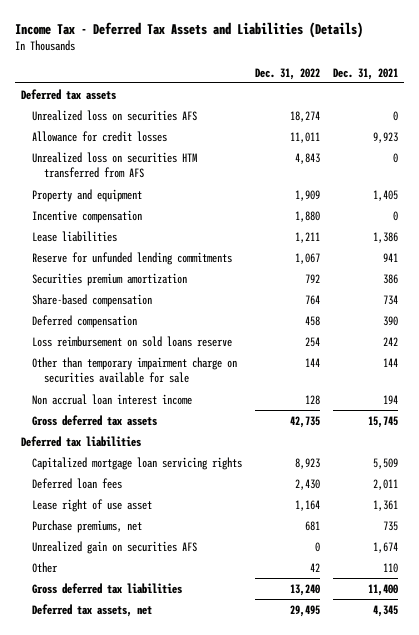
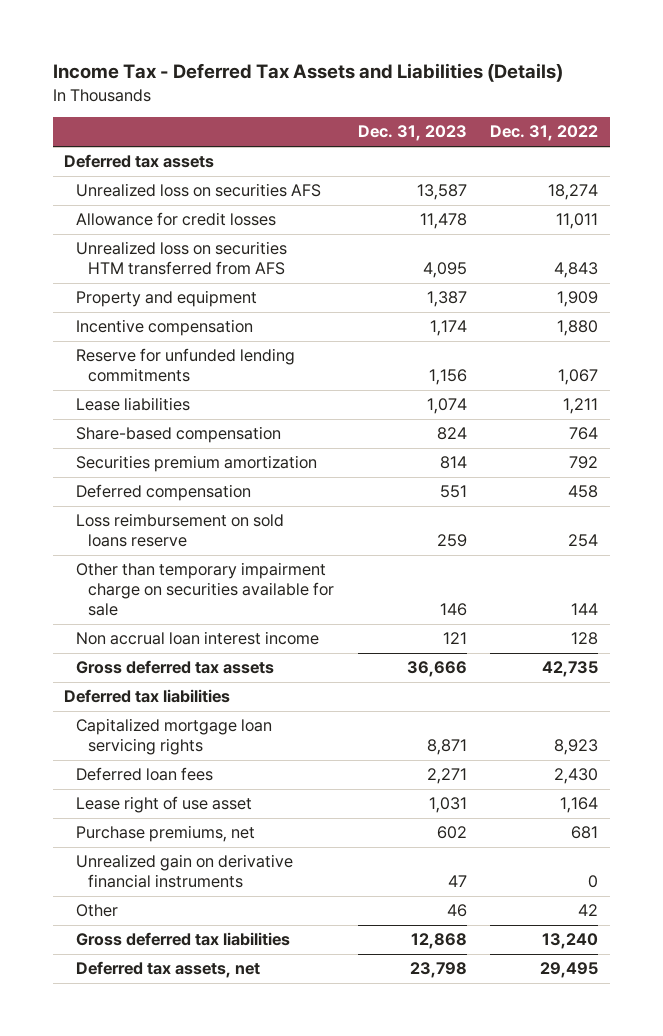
[332,67,398,80] Dec. 31, 2021 -> none
none -> [357,125,467,142] Dec. 31, 2023
[32,230,118,242] Lease liabilities -> [76,397,191,412] Lease liabilities
[32,272,188,286] Securities premium amortization -> [76,455,318,473] Securities premium amortization
[32,540,198,554] Unrealized gain on securities AFS -> none
none -> [76,854,294,889] Unrealized gain on derivative financial instruments

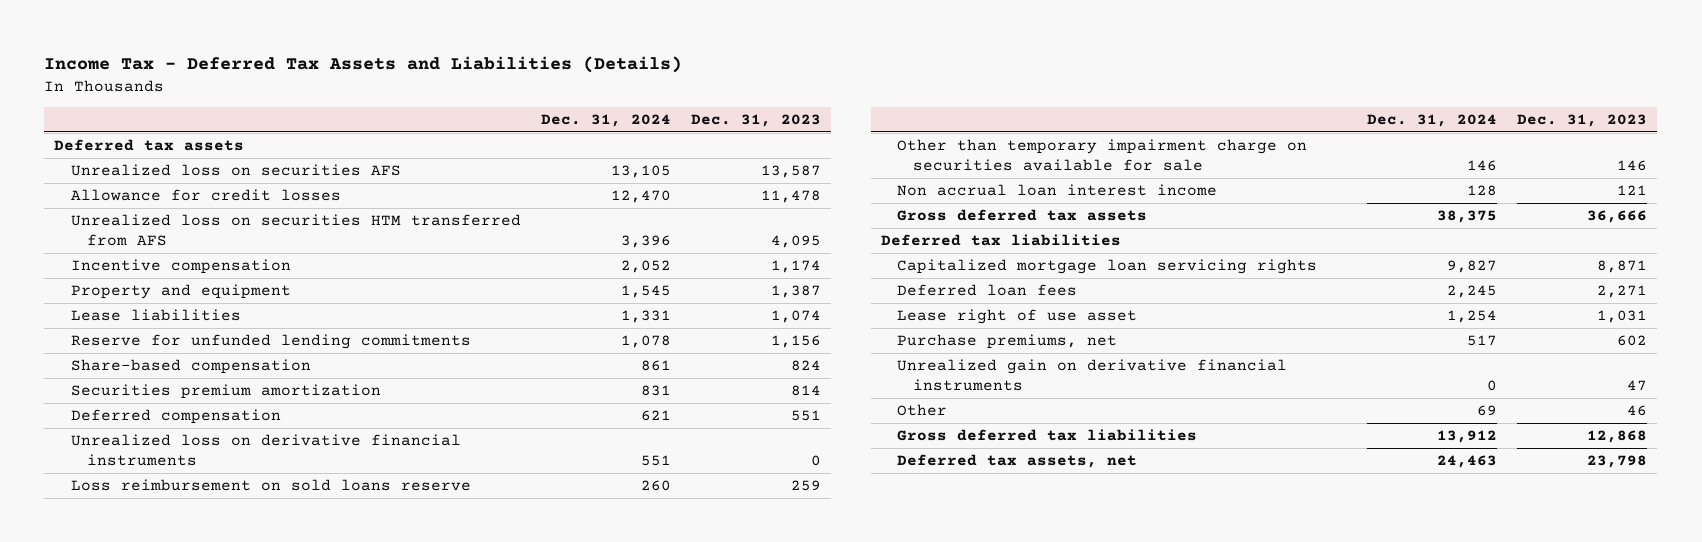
[490,125,599,142] Dec. 31, 2022 -> none
none -> [540,113,671,127] Dec. 31, 2024
[76,290,258,308] Property and equipment -> [70,283,291,299] Property and equipment
[76,348,296,383] Reserve for unfunded lending commitments -> [70,333,471,349] Reserve for unfunded lending commitments
none -> [70,433,461,467] Unrealized loss on derivative financial instruments

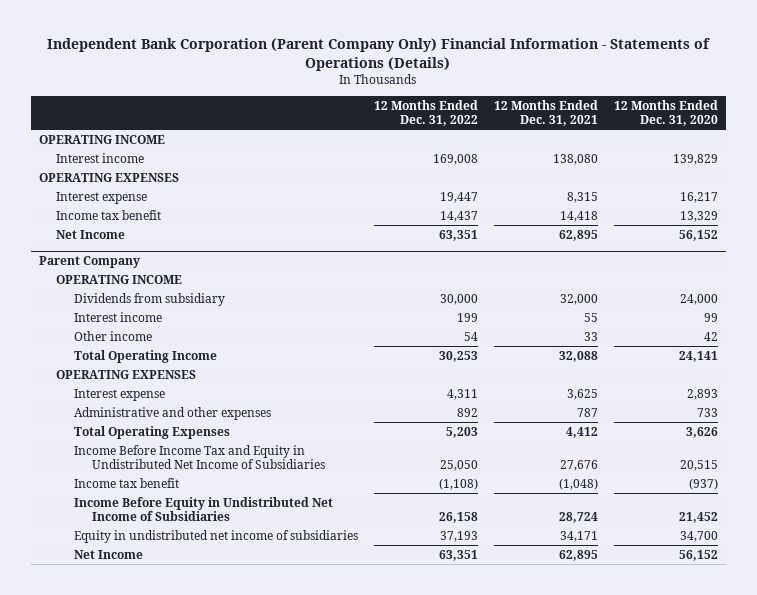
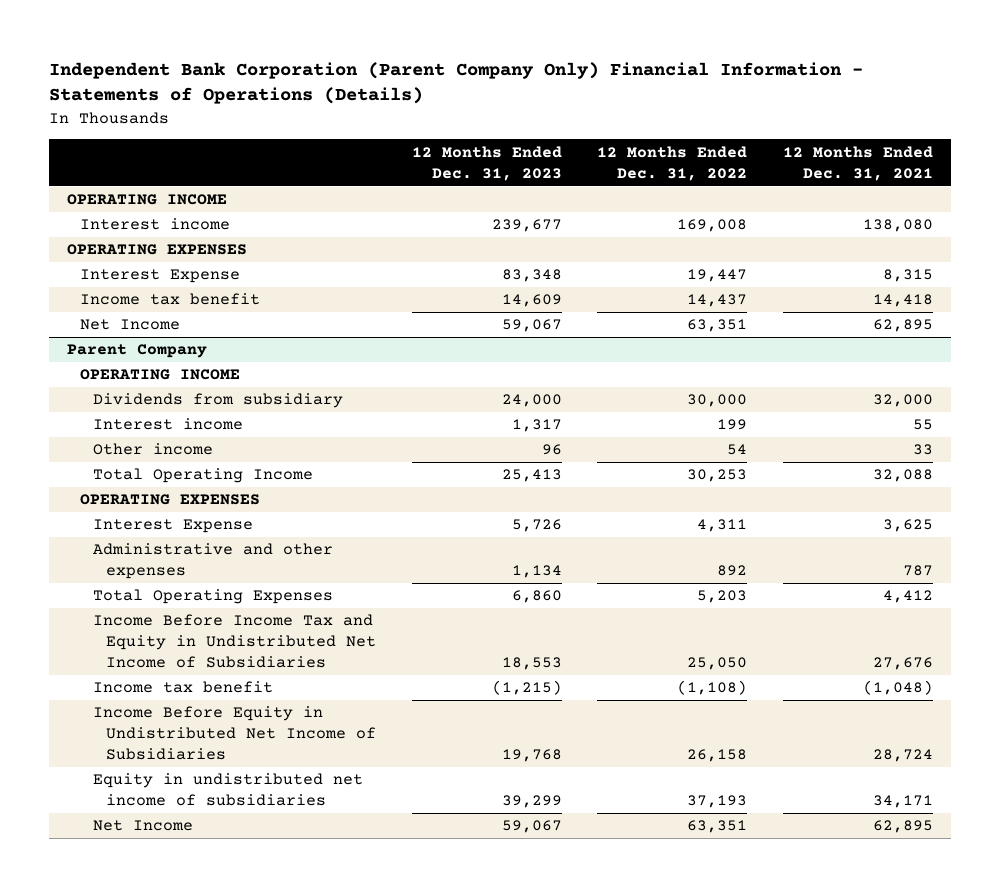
[613,99,718,127] 12 Months Ended Dec. 31, 2020 -> none
none -> [411,145,562,181] 12 Months Ended Dec. 31, 2023
[56,191,148,204] Interest expense -> [79,269,240,284] Interest Expense
[74,388,166,401] Interest expense -> [92,519,253,534] Interest Expense

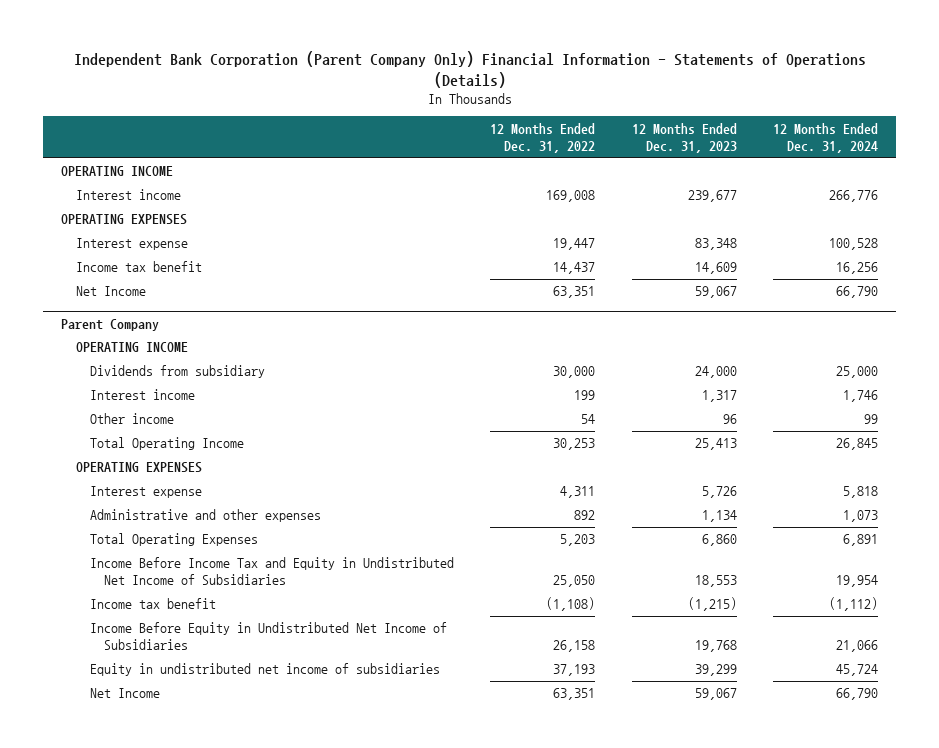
[783,145,934,181] 12 Months Ended Dec. 31, 2021 -> none
none -> [773,122,879,153] 12 Months Ended Dec. 31, 2024
[79,269,240,284] Interest Expense -> [75,238,188,251] Interest expense
[92,519,253,534] Interest Expense -> [89,486,202,499] Interest expense

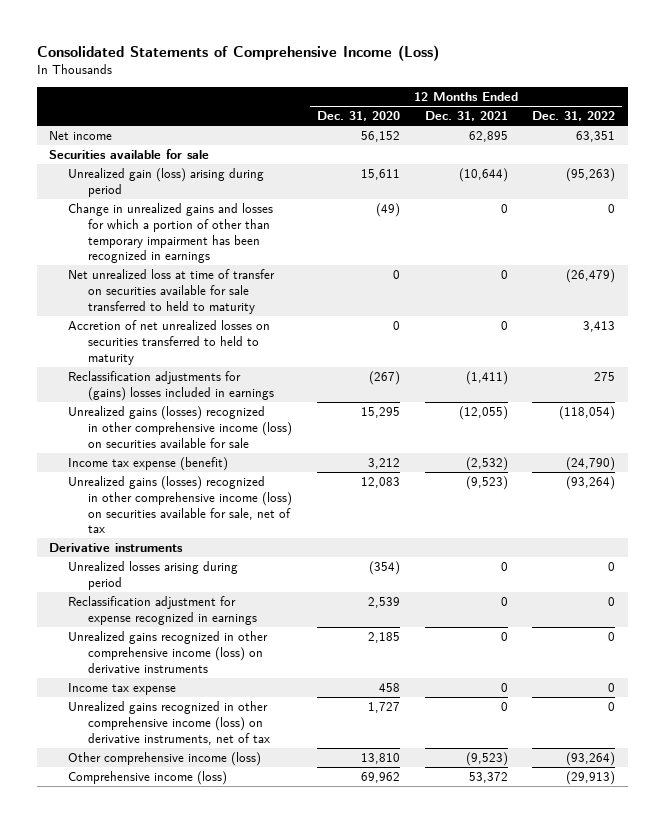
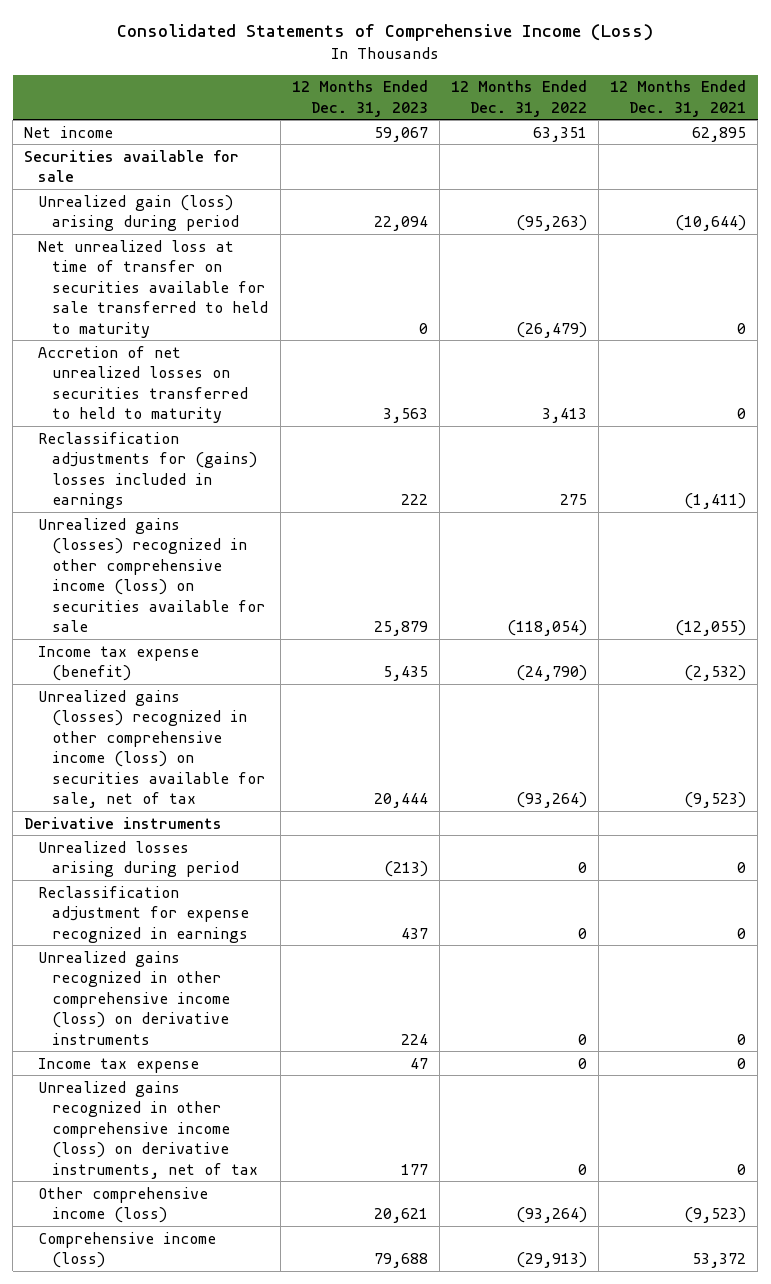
[316,111,400,122] Dec. 31, 2020 -> none
none -> [291,80,428,117] 12 Months Ended Dec. 31, 2023
[68,203,274,264] Change in unrealized gains and losses for which a portion of other than temporary impairment has been recognized in earnings -> none

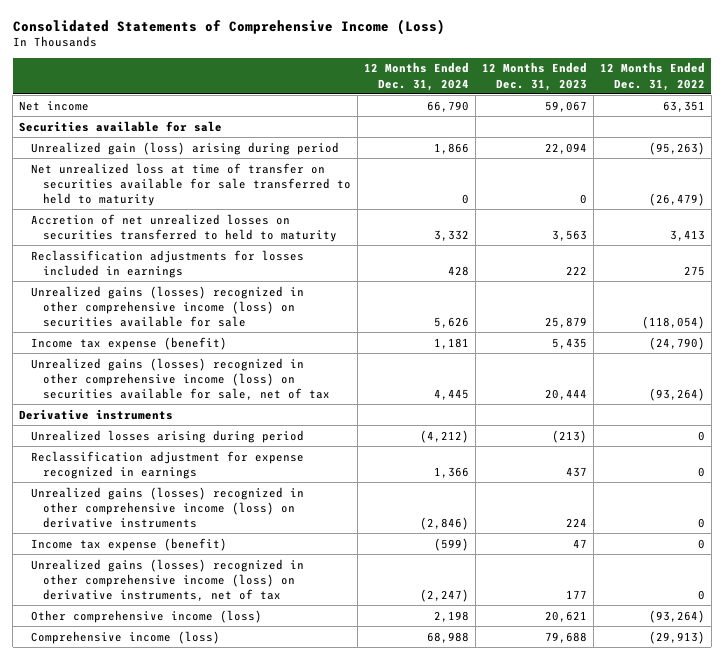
[610,80,747,117] 12 Months Ended Dec. 31, 2021 -> none
none -> [363,62,469,91] 12 Months Ended Dec. 31, 2024
[38,431,258,510] Reclassification adjustments for (gains) losses included in earnings -> [31,249,305,278] Reclassification adjustments for losses included in earnings
[38,950,231,1045] Unrealized gains recognized in other comprehensive income (loss) on derivative instruments -> [31,486,305,528] Unrealized gains (losses) recognized in other comprehensive income (loss) on derivative instruments
[38,1057,200,1073] Income tax expense -> [31,537,228,551] Income tax expense (benefit)
[38,1080,259,1179] Unrealized gains recognized in other comprehensive income (loss) on derivative instruments, net of tax -> [31,558,305,601] Unrealized gains (losses) recognized in other comprehensive income (loss) on derivative instruments, net of tax

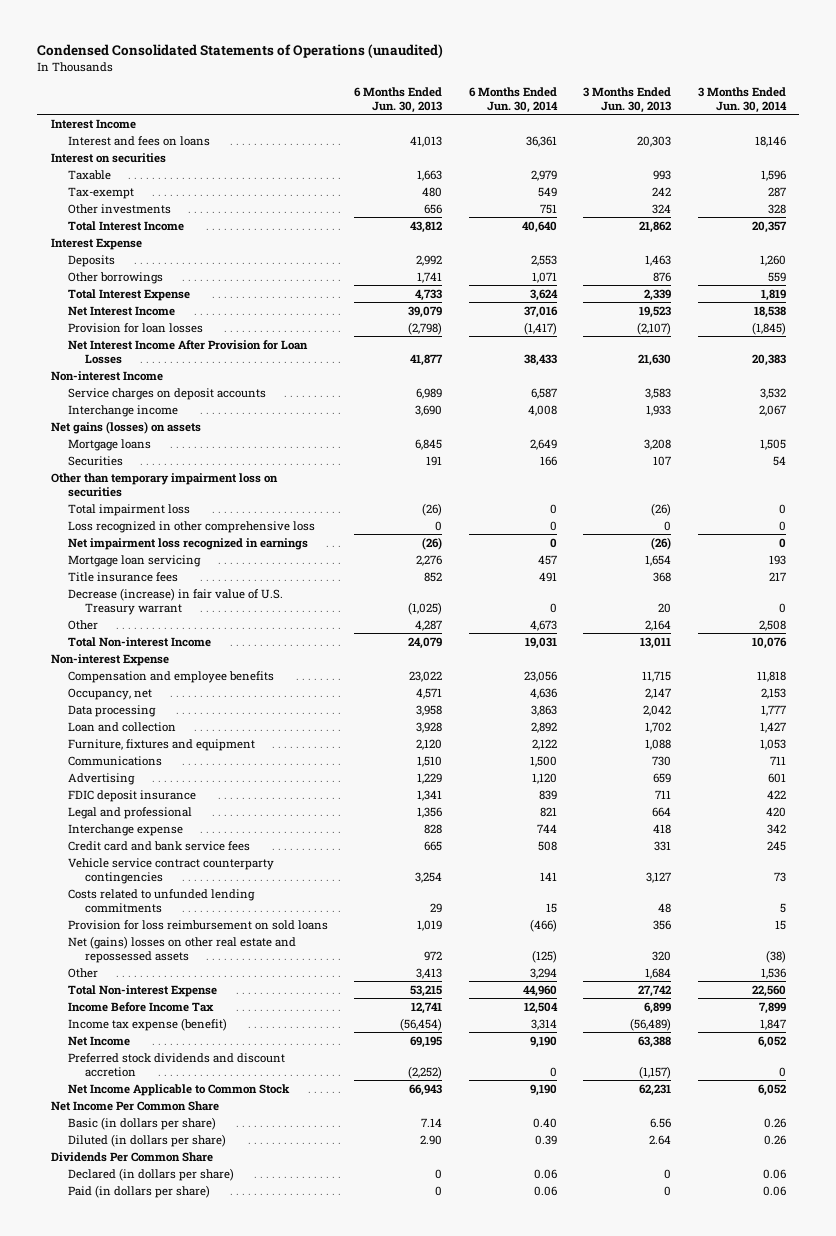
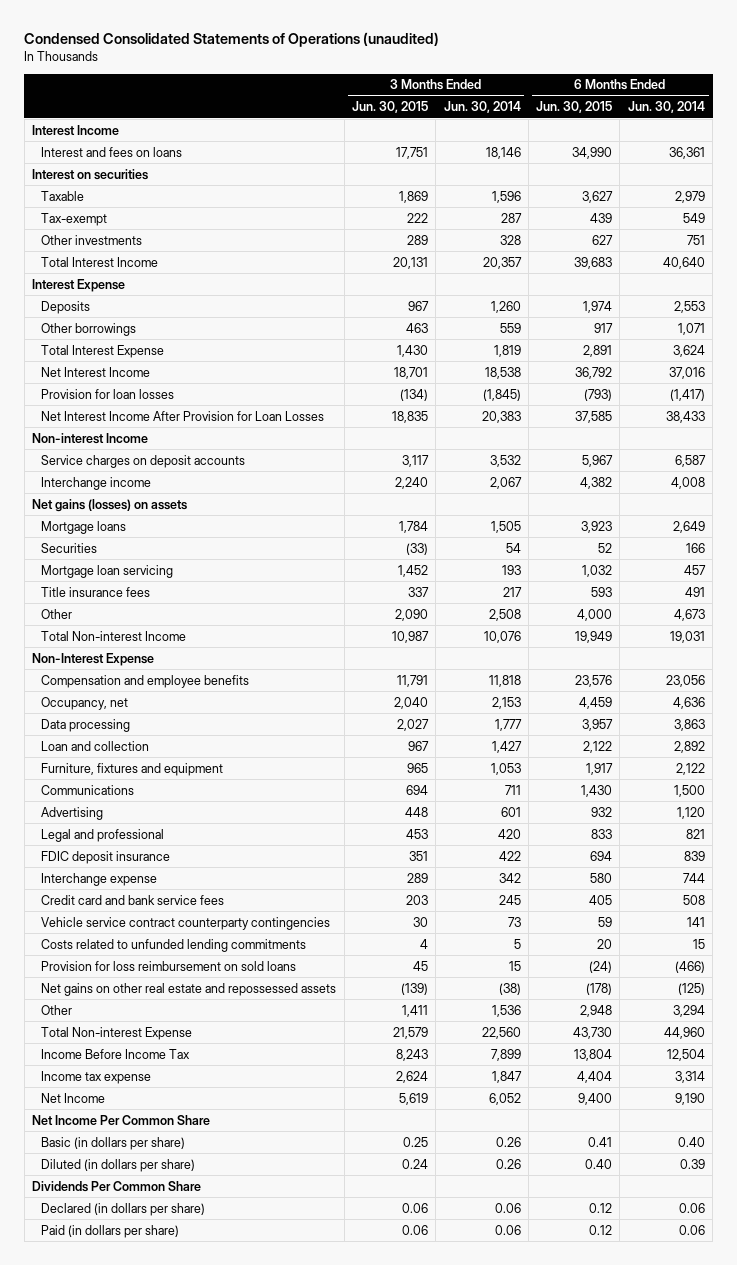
[354,86,443,113] 6 Months Ended Jun. 30, 2013 -> none
[583,86,672,113] 3 Months Ended Jun. 30, 2013 -> none
none -> [351,101,428,114] Jun. 30, 2015
none -> [536,101,613,114] Jun. 30, 2015
[50,472,278,497] Other than temporary impairment loss on securities -> none
[67,503,190,516] Total impairment loss -> none
[67,520,315,533] Loss recognized in other comprehensive loss -> none
[67,537,308,550] Net impairment loss recognized in earnings -> none
[67,587,283,615] Decrease (increase) in fair value of U.S. Treasury warrant -> none
[50,653,169,666] Non-interest Expense -> [32,652,155,666] Non-Interest Expense
[67,789,196,802] FDIC deposit insurance -> [41,850,171,864] FDIC deposit insurance
[67,935,296,963] Net (gains) losses on other real estate and repossessed assets -> [41,982,337,996] Net gains on other real estate and repossessed assets
[67,1017,227,1031] Income tax expense (benefit) -> [41,1070,152,1084] Income tax expense
[67,1052,285,1077] Preferred stock dividends and discount accretion -> none
[67,1083,290,1096] Net Income Applicable to Common Stock -> none

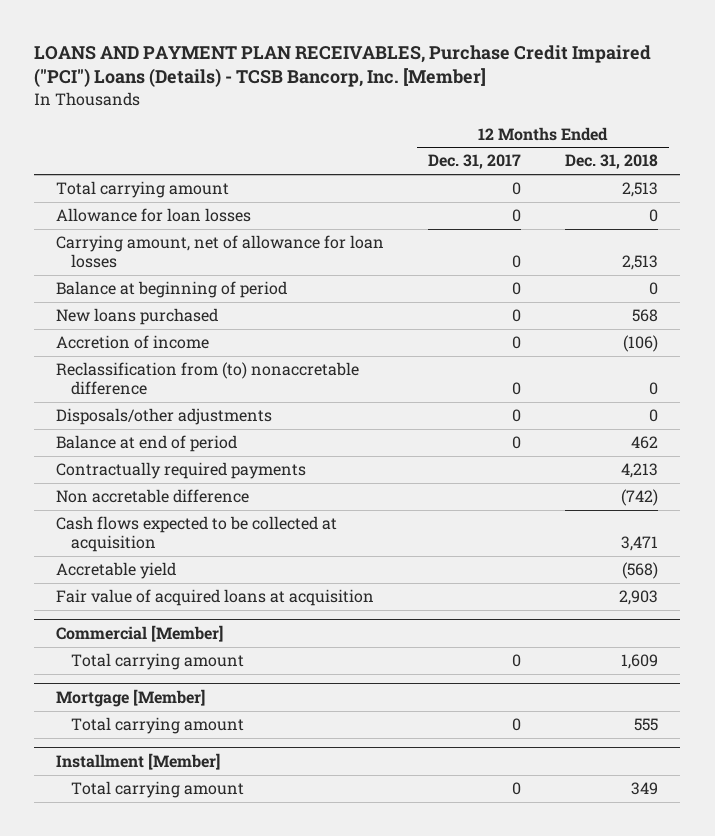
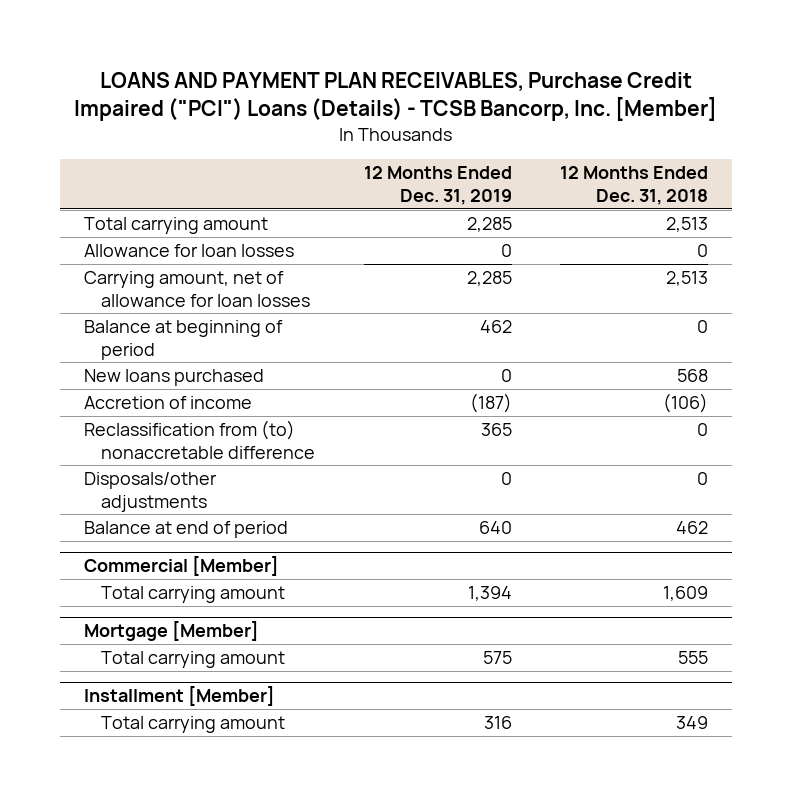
[428,154,522,170] Dec. 31, 2017 -> none
none -> [363,166,512,205] 12 Months Ended Dec. 31, 2019
[56,462,307,480] Contractually required payments -> none
[56,489,250,504] Non accretable difference -> none
[56,516,338,553] Cash flows expected to be collected at acquisition -> none
[56,562,177,580] Accretable yield -> none
[56,589,375,607] Fair value of acquired loans at acquisition -> none

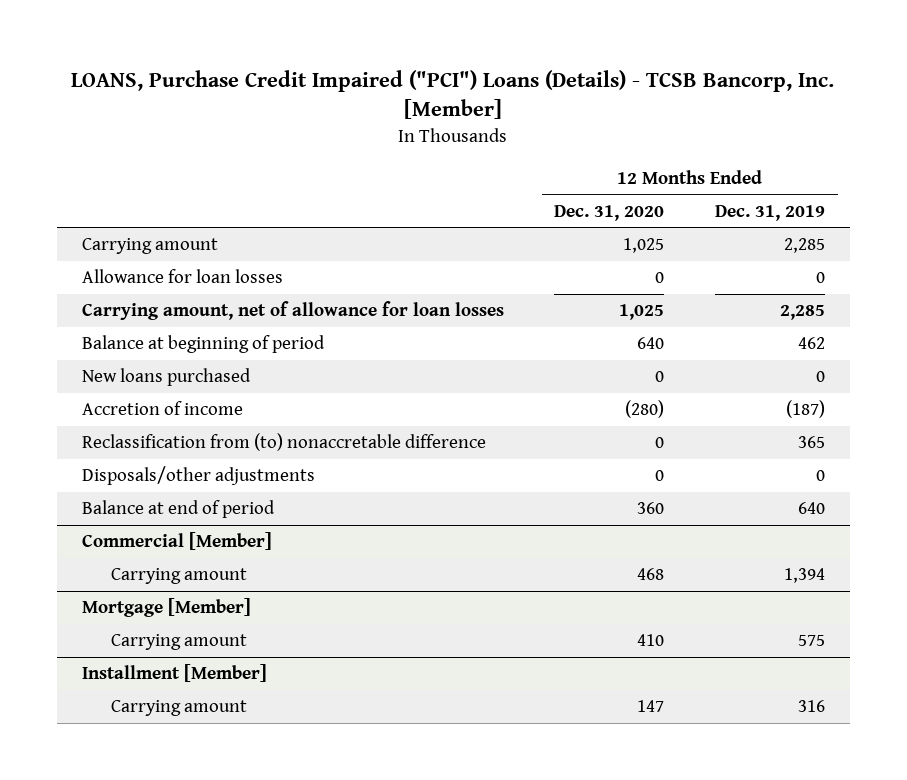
[74,72,718,122] LOANS AND PAYMENT PLAN RECEIVABLES, Purchase Credit Impaired ("PCI") Loans (Details) - TCSB Bancorp, Inc. [Member] -> [71,69,835,120] LOANS, Purchase Credit Impaired ("PCI") Loans (Details) - TCSB Bancorp, Inc. [Member]
[560,166,709,205] 12 Months Ended Dec. 31, 2018 -> none
none -> [554,204,665,221] Dec. 31, 2020
[84,217,269,235] Total carrying amount -> [81,238,218,255] Carrying amount
[101,586,286,604] Total carrying amount -> [110,568,247,585] Carrying amount
[101,651,286,669] Total carrying amount -> [110,634,247,651] Carrying amount
[101,716,286,734] Total carrying amount -> [110,700,247,717] Carrying amount

